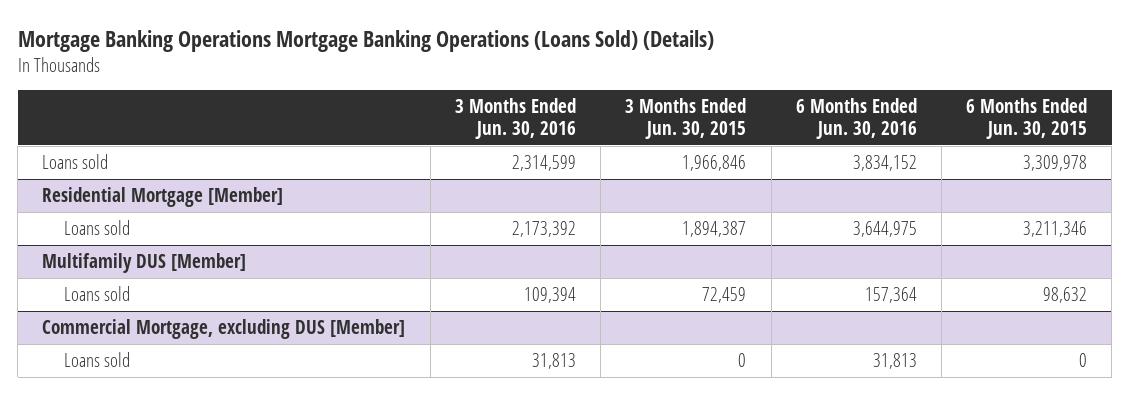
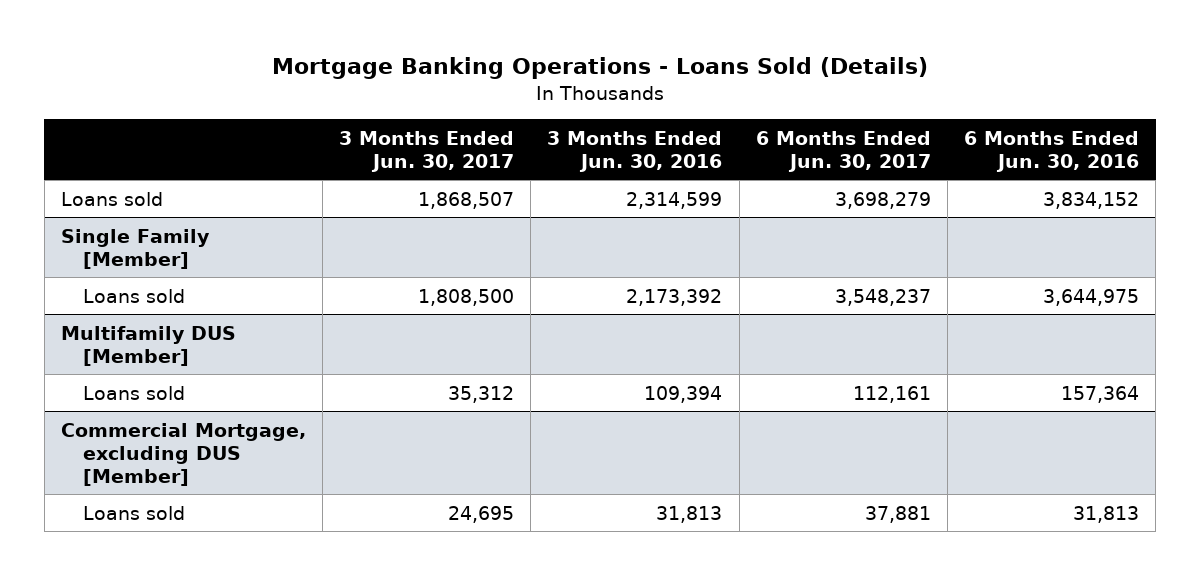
[17,29,714,52] Mortgage Banking Operations Mortgage Banking Operations (Loans Sold) (Details) -> [271,56,928,79] Mortgage Banking Operations - Loans Sold (Details)
[625,98,747,139] 3 Months Ended Jun. 30, 2015 -> none
[966,98,1088,139] 6 Months Ended Jun. 30, 2015 -> none
none -> [339,130,515,172] 3 Months Ended Jun. 30, 2017
none -> [755,130,931,172] 6 Months Ended Jun. 30, 2017
[42,187,284,208] Residential Mortgage [Member] -> [60,228,210,269] Single Family [Member]

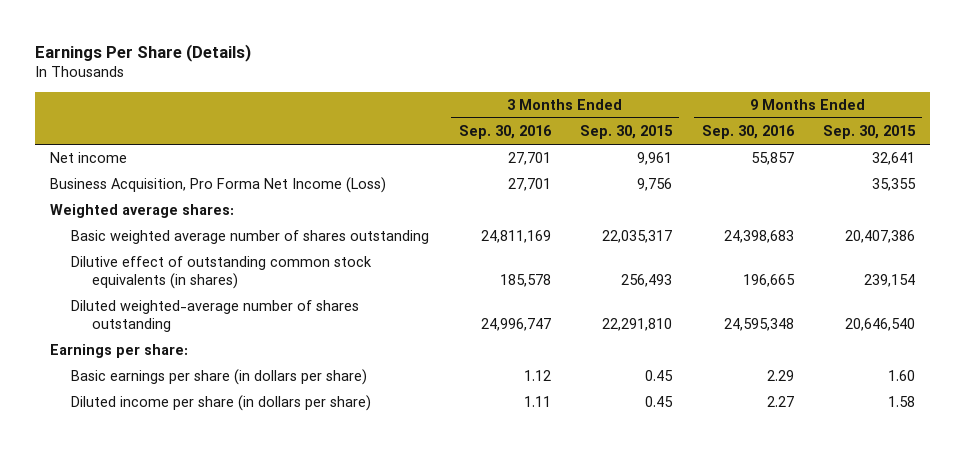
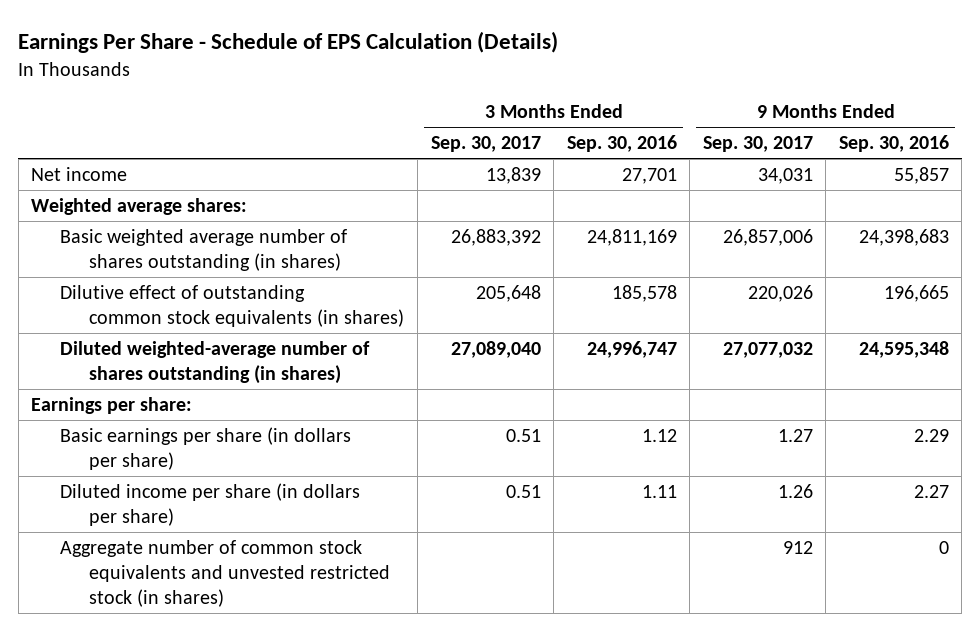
[35,43,252,62] Earnings Per Share (Details) -> [18,31,559,54] Earnings Per Share - Schedule of EPS Calculation (Details)
[580,125,674,140] Sep. 30, 2015 -> none
[822,125,916,140] Sep. 30, 2015 -> none
none -> [430,136,541,153] Sep. 30, 2017
none -> [702,136,813,153] Sep. 30, 2017
[50,177,387,194] Business Acquisition, Pro Forma Net Income (Loss) -> none
[71,230,430,245] Basic weighted average number of shares outstanding -> [60,229,348,271] Basic weighted average number of shares outstanding (in shares)
[71,300,360,333] Diluted weighted-average number of shares outstanding -> [60,341,371,384] Diluted weighted-average number of shares outstanding (in shares)
none -> [60,540,391,607] Aggregate number of common stock equivalents and unvested restricted stock (in shares)

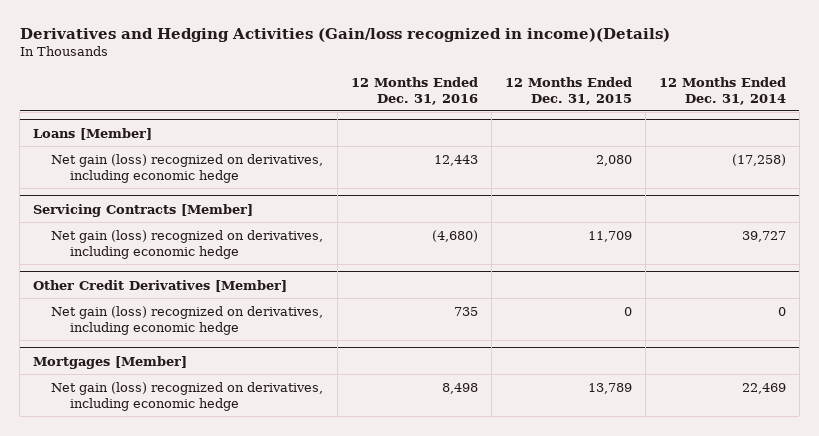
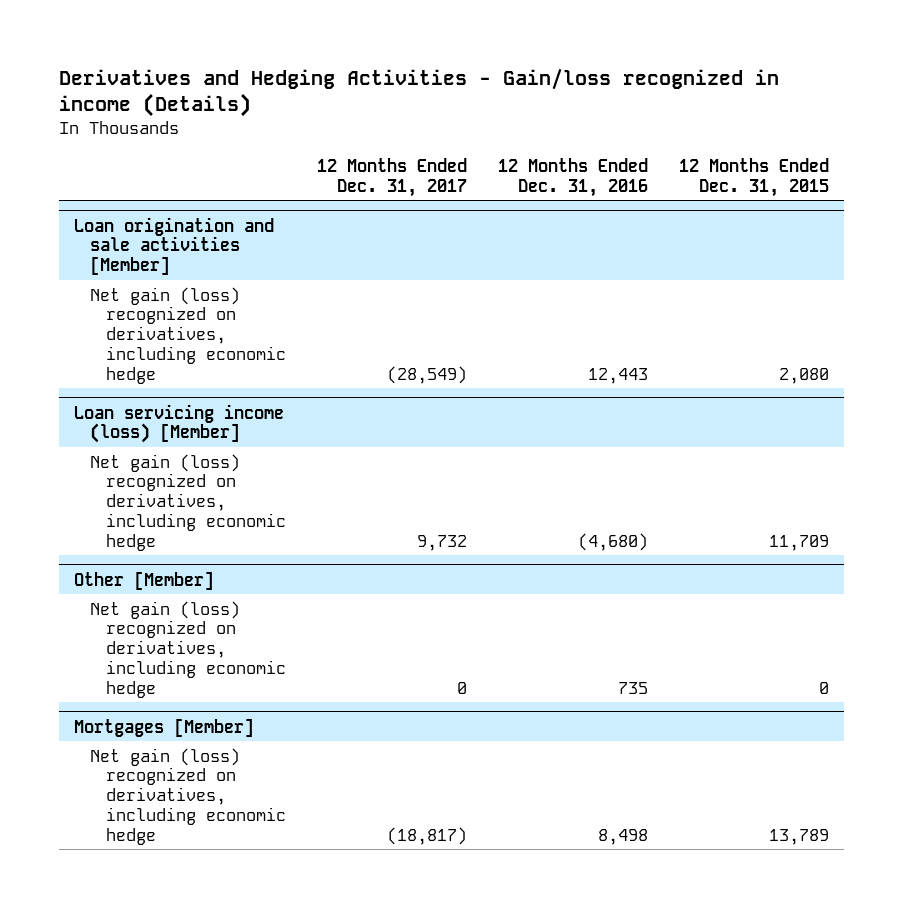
[19,28,670,43] Derivatives and Hedging Activities (Gain/loss recognized in income)(Details) -> [58,68,779,118] Derivatives and Hedging Activities - Gain/loss recognized in income (Details)
[658,76,786,105] 12 Months Ended Dec. 31, 2014 -> none
none -> [316,157,467,197] 12 Months Ended Dec. 31, 2017
[33,127,153,140] Loans [Member] -> [74,216,275,276] Loan origination and sale activities [Member]
[33,203,254,217] Servicing Contracts [Member] -> [74,403,285,444] Loan servicing income (loss) [Member]
[33,279,288,292] Other Credit Derivatives [Member] -> [74,570,215,590] Other [Member]

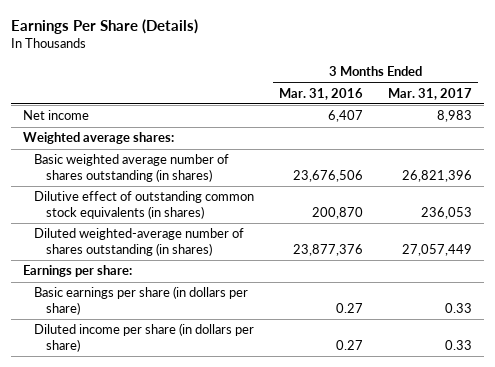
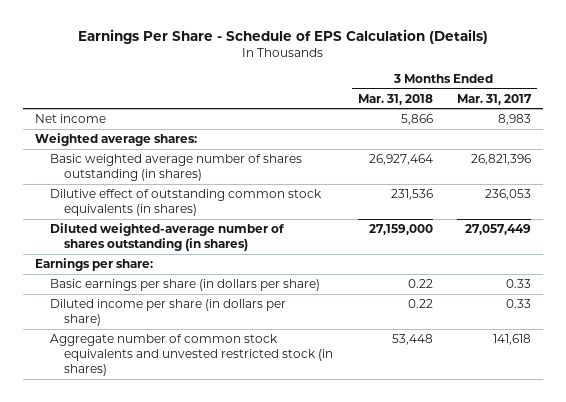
[10,18,198,34] Earnings Per Share (Details) -> [78,29,489,45] Earnings Per Share - Schedule of EPS Calculation (Details)
[279,87,364,100] Mar. 31, 2016 -> none
none -> [357,93,433,105] Mar. 31, 2018
none -> [49,333,334,376] Aggregate number of common stock equivalents and unvested restricted stock (in shares)

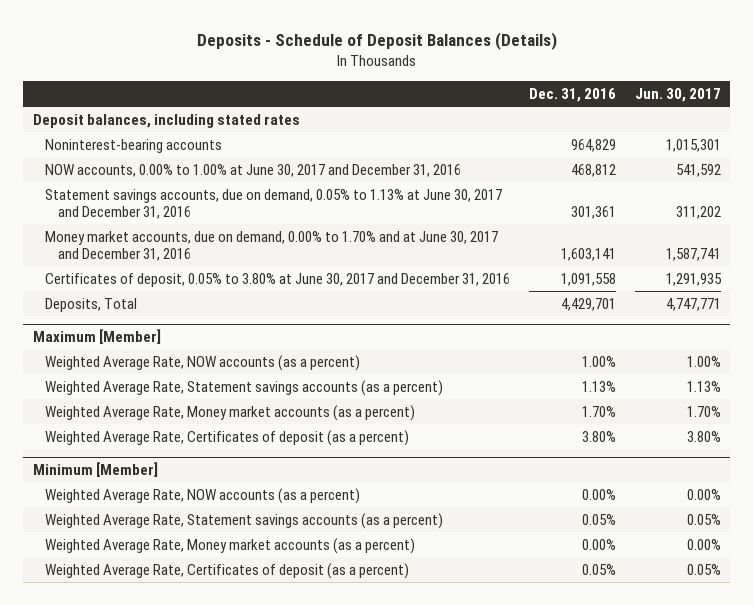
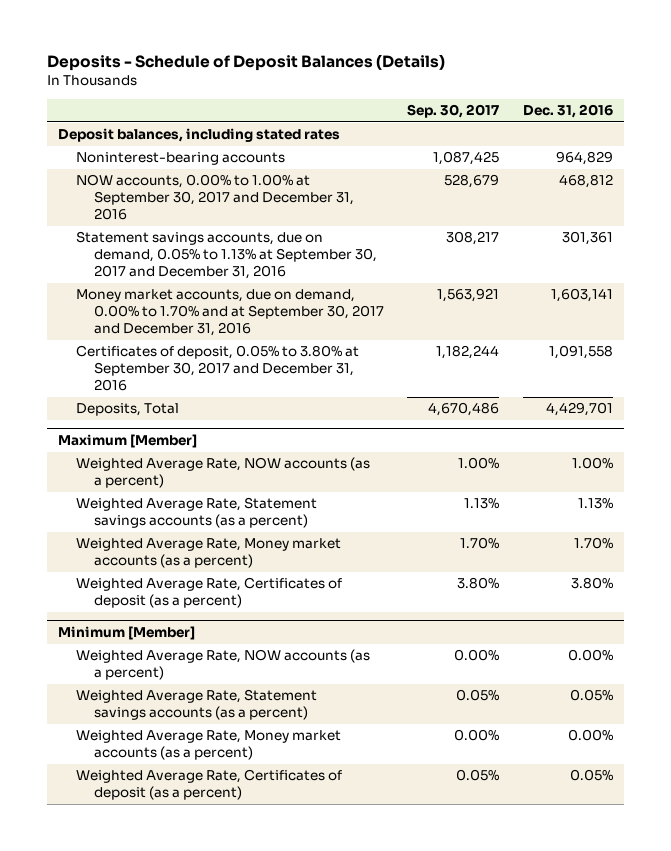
[634,88,721,103] Jun. 30, 2017 -> none
none -> [407,104,500,119] Sep. 30, 2017
[45,163,462,177] NOW accounts, 0.00% to 1.00% at June 30, 2017 and December 31, 2016 -> [76,174,355,221] NOW accounts, 0.00% to 1.00% at September 30, 2017 and December 31, 2016
[45,188,503,219] Statement savings accounts, due on demand, 0.05% to 1.13% at June 30, 2017 and December 31, 2016 -> [76,231,378,280] Statement savings accounts, due on demand, 0.05% to 1.13% at September 30, 2017 and December 31, 2016
[45,230,499,261] Money market accounts, due on demand, 0.00% to 1.70% and at June 30, 2017 and December 31, 2016 -> [76,289,385,337] Money market accounts, due on demand, 0.00% to 1.70% and at September 30, 2017 and December 31, 2016
[45,272,511,287] Certificates of deposit, 0.05% to 3.80% at June 30, 2017 and December 31, 2016 -> [76,345,360,392] Certificates of deposit, 0.05% to 3.80% at September 30, 2017 and December 31, 2016

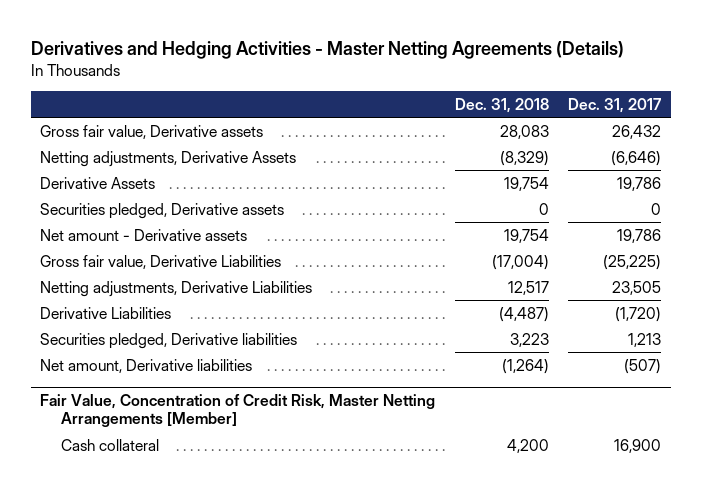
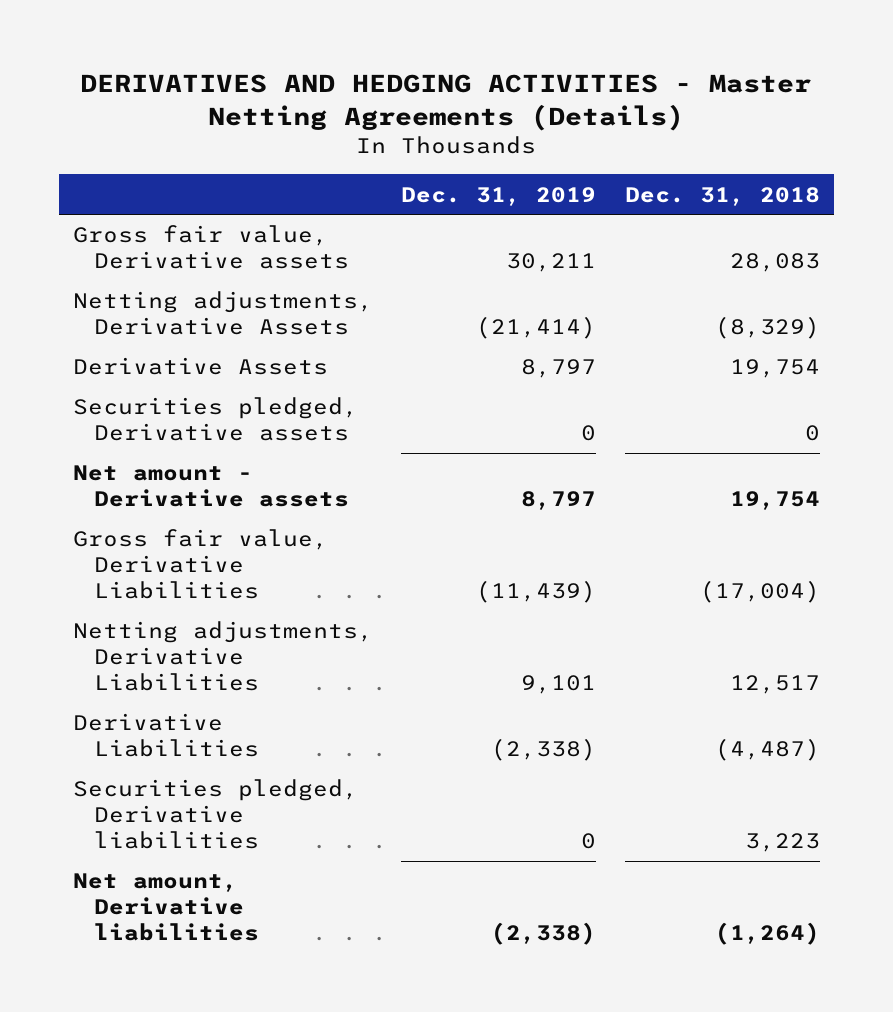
[30,40,624,59] Derivatives and Hedging Activities - Master Netting Agreements (Details) -> [80,73,812,131] DERIVATIVES AND HEDGING ACTIVITIES - Master Netting Agreements (Details)
[568,97,662,113] Dec. 31, 2017 -> none
none -> [401,186,597,206] Dec. 31, 2019
[40,393,436,428] Fair Value, Concentration of Credit Risk, Master Netting Arrangements [Member] -> none
[60,438,159,451] Cash collateral -> none

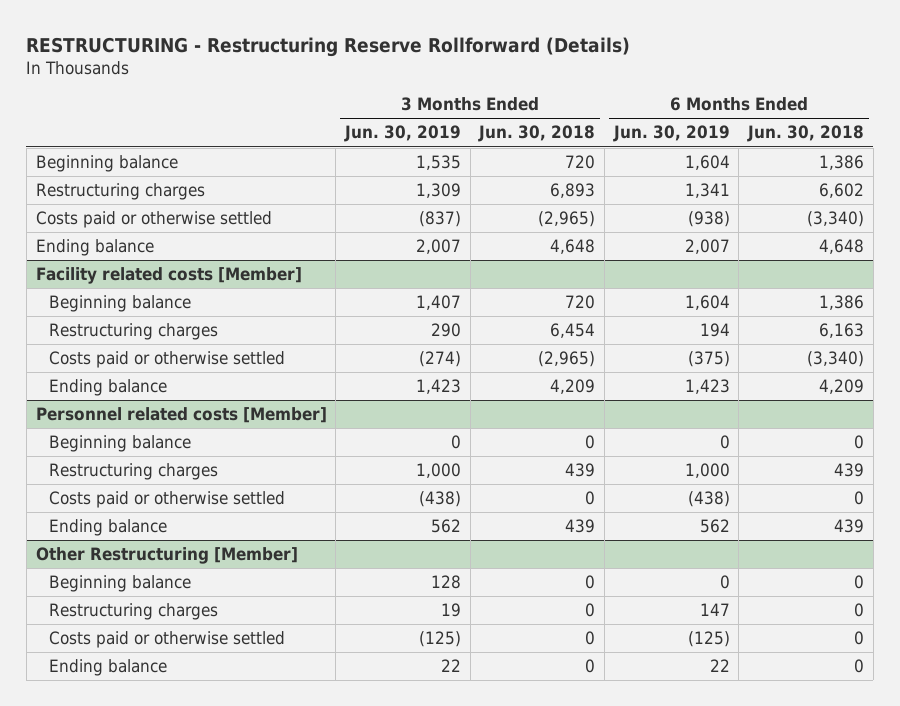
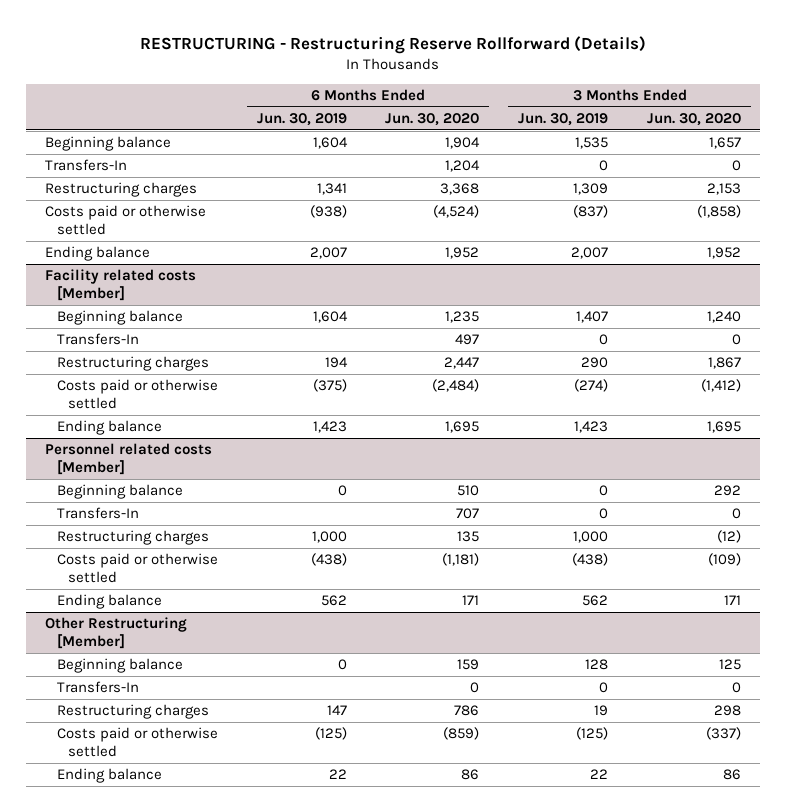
[478,125,596,143] Jun. 30, 2018 -> none
[747,125,865,143] Jun. 30, 2018 -> none
none -> [385,112,480,126] Jun. 30, 2020
none -> [646,112,741,126] Jun. 30, 2020
none -> [45,159,128,172] Transfers-In
none -> [56,333,139,346] Transfers-In
none -> [56,507,139,520] Transfers-In
none -> [56,681,139,694] Transfers-In

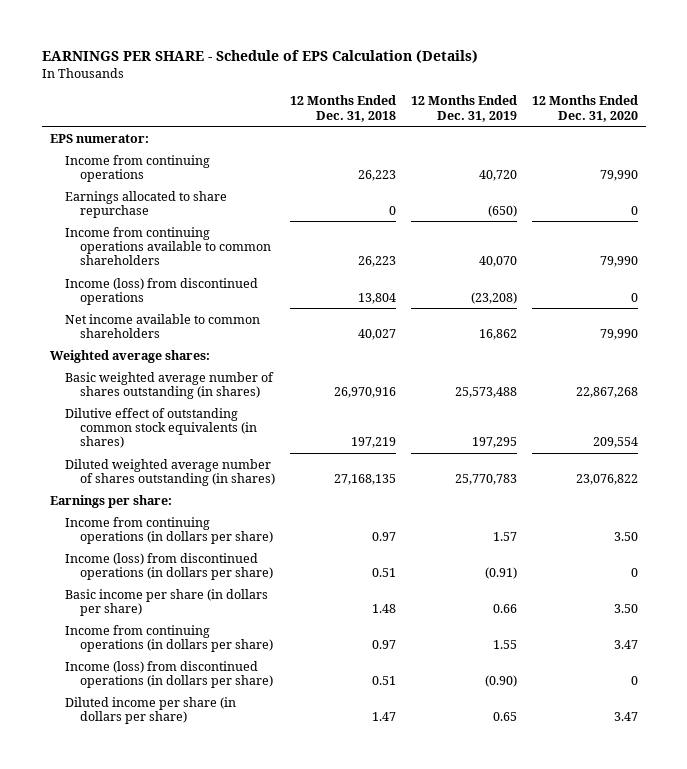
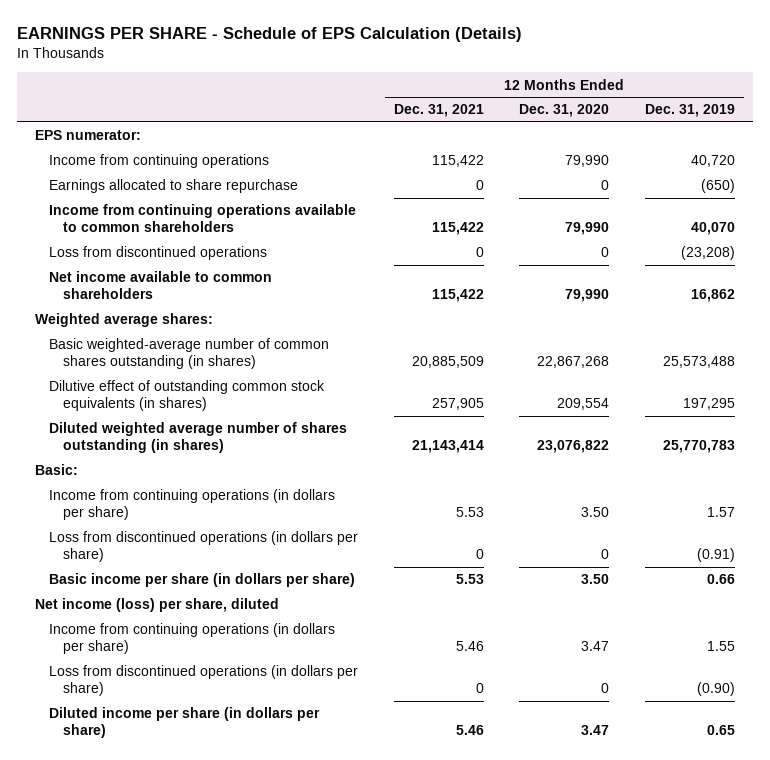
[289,95,396,122] 12 Months Ended Dec. 31, 2018 -> none
none -> [393,104,484,118] Dec. 31, 2021
[64,277,258,305] Income (loss) from discontinued operations -> [48,246,267,261] Loss from discontinued operations
[64,371,274,399] Basic weighted average number of shares outstanding (in shares) -> [48,338,329,370] Basic weighted-average number of common shares outstanding (in shares)
[49,494,172,508] Earnings per share: -> none
none -> [34,464,78,476] Basic:
[64,552,273,580] Income (loss) from discontinued operations (in dollars per share) -> [48,531,358,563] Loss from discontinued operations (in dollars per share)
none -> [34,598,279,613] Net income (loss) per share, diluted
[64,660,273,688] Income (loss) from discontinued operations (in dollars per share) -> [48,665,358,697] Loss from discontinued operations (in dollars per share)

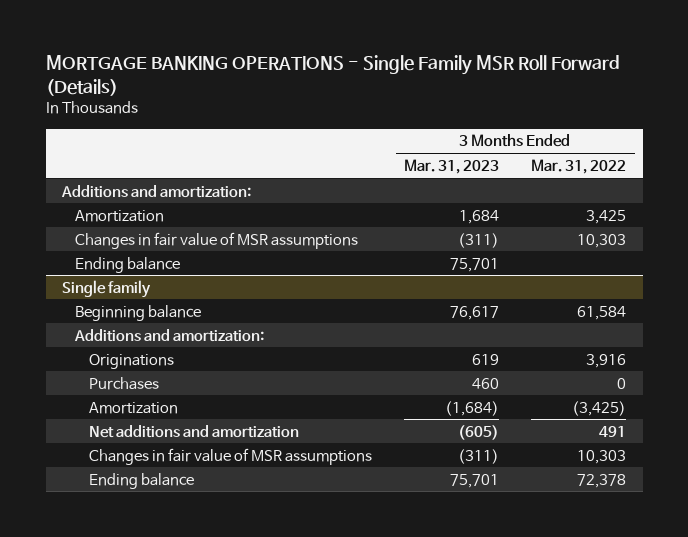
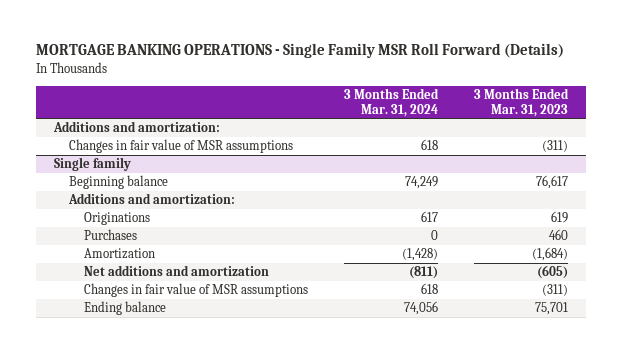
[531,158,627,174] Mar. 31, 2022 -> none
none -> [343,87,439,117] 3 Months Ended Mar. 31, 2024
[75,209,165,222] Amortization -> none
[75,256,181,273] Ending balance -> none

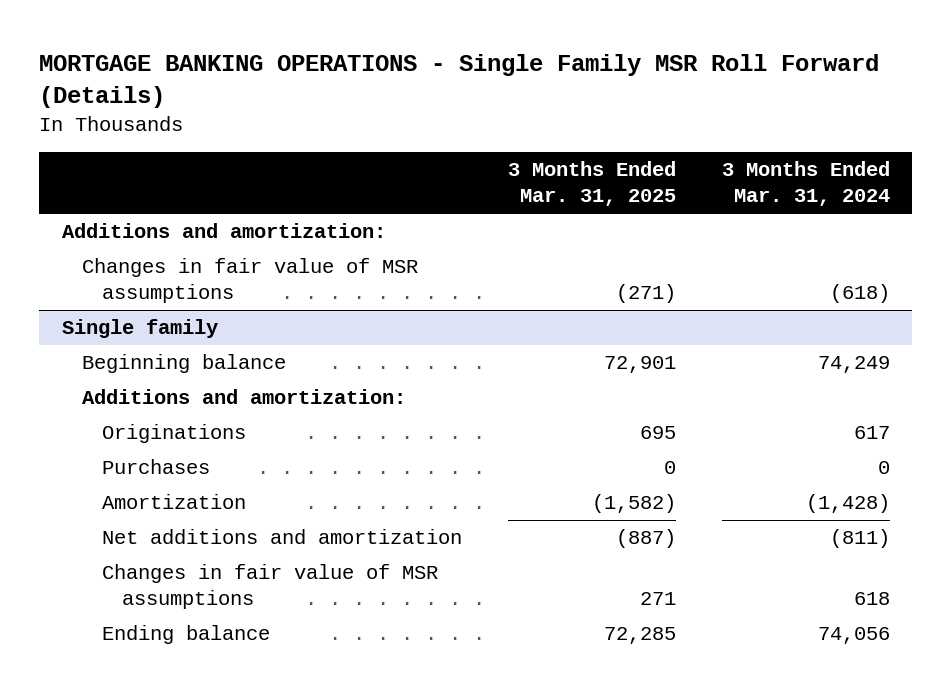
[474,87,570,117] 3 Months Ended Mar. 31, 2023 -> none
none -> [507,161,676,207] 3 Months Ended Mar. 31, 2025
[420,139,438,151] 618 -> [829,284,890,304] (618)

